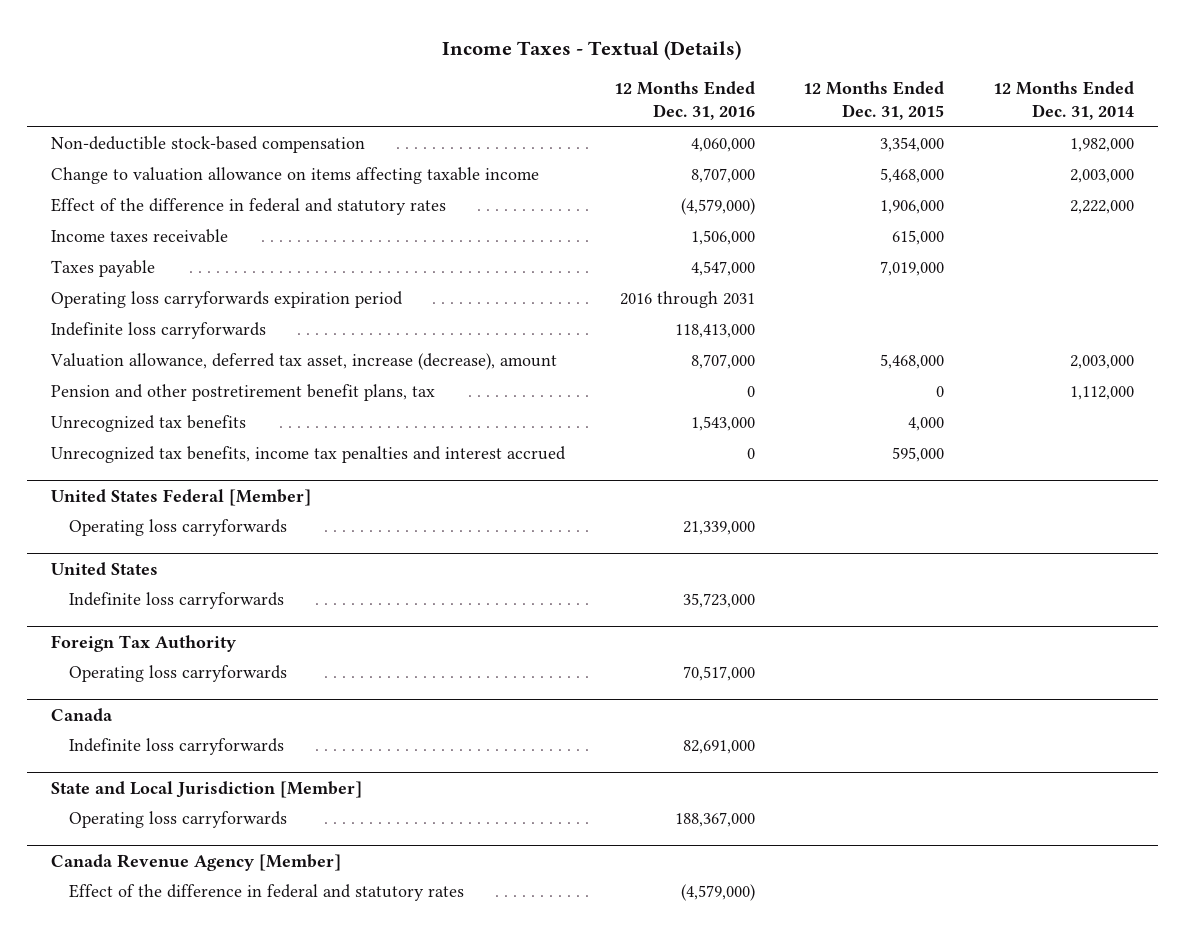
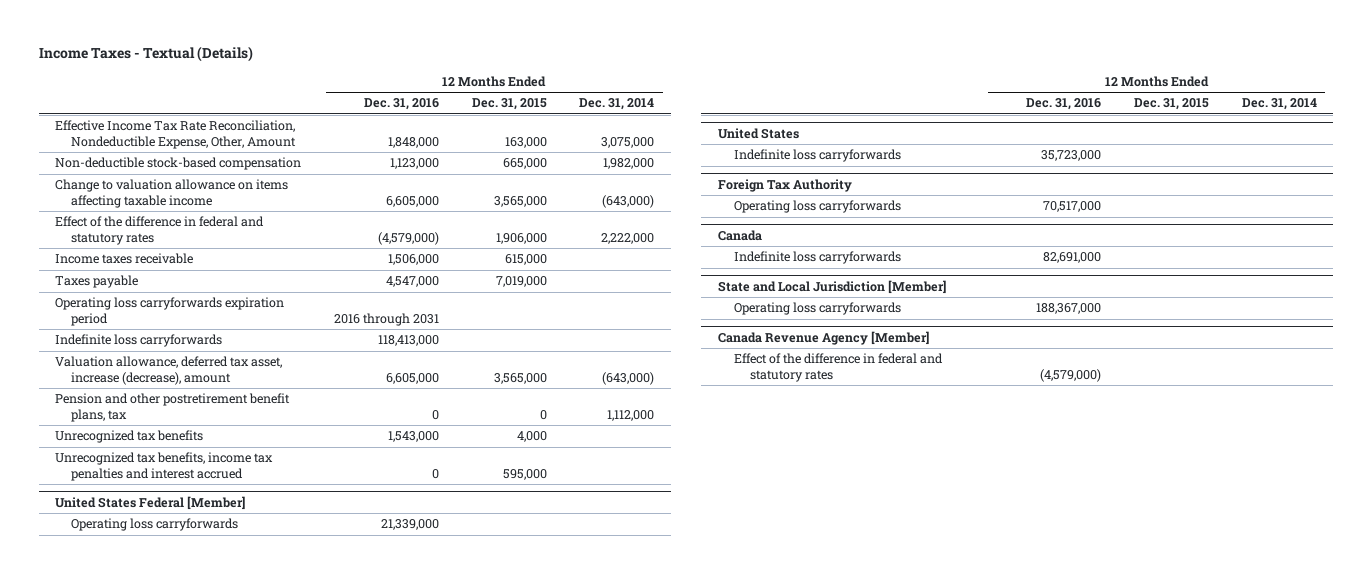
none -> [55,120,297,149] Effective Income Tax Rate Reconciliation, Nondeductible Expense, Other, Amount
[690,138,755,153] 4,060,000 -> [390,158,440,170] 1,123,000
[880,137,945,153] 3,354,000 -> [502,158,547,170] 665,000
[690,168,755,184] 8,707,000 -> [386,195,440,207] 6,605,000
[880,168,945,184] 5,468,000 -> [493,195,547,207] 3,565,000
[1069,169,1134,184] 2,003,000 -> [602,194,655,208] (643,000)
[690,354,755,370] 8,707,000 -> [386,372,440,384] 6,605,000
[880,354,945,370] 5,468,000 -> [493,372,547,384] 3,565,000
[1069,355,1134,370] 2,003,000 -> [602,371,655,385] (643,000)

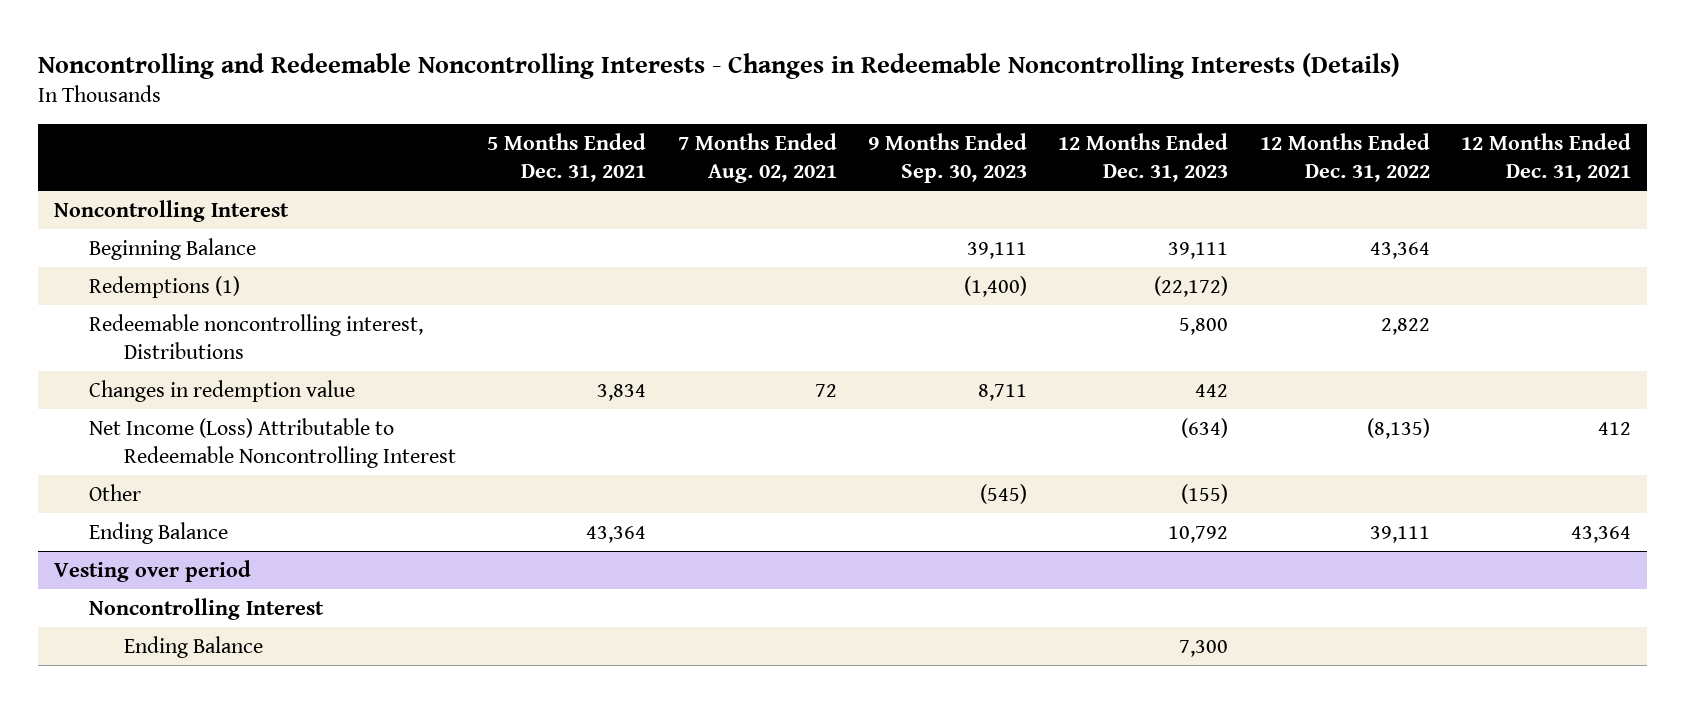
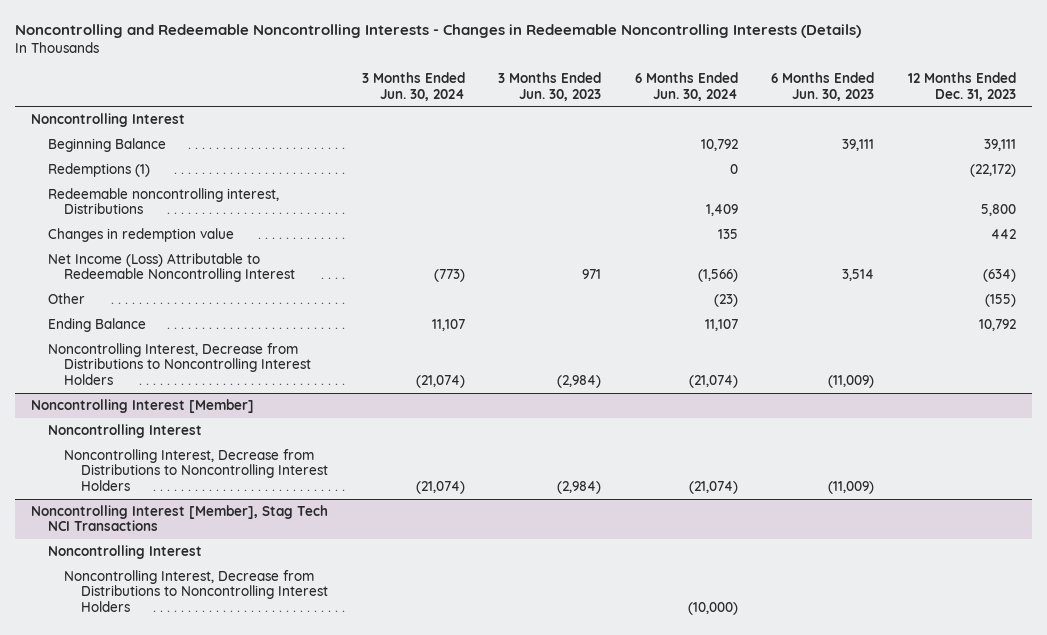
[487,133,647,182] 5 Months Ended Dec. 31, 2021 -> none
[677,133,837,183] 7 Months Ended Aug. 02, 2021 -> none
[868,133,1028,183] 9 Months Ended Sep. 30, 2023 -> none
[1259,133,1430,182] 12 Months Ended Dec. 31, 2022 -> none
[1461,133,1632,182] 12 Months Ended Dec. 31, 2021 -> none
none -> [361,72,465,101] 3 Months Ended Jun. 30, 2024
none -> [498,72,602,101] 3 Months Ended Jun. 30, 2023
none -> [634,72,738,101] 6 Months Ended Jun. 30, 2024
none -> [771,72,875,101] 6 Months Ended Jun. 30, 2023
[54,559,252,582] Vesting over period -> none
none -> [47,343,312,385] Noncontrolling Interest, Decrease from Distributions to Noncontrolling Interest Holders
none -> [31,399,255,414] Noncontrolling Interest [Member]
[123,635,263,658] Ending Balance -> none
none -> [64,449,328,491] Noncontrolling Interest, Decrease from Distributions to Noncontrolling Interest Holders
none -> [31,505,329,532] Noncontrolling Interest [Member], Stag Tech NCI Transactions
none -> [47,545,202,560] Noncontrolling Interest
none -> [64,570,328,612] Noncontrolling Interest, Decrease from Distributions to Noncontrolling Interest Holders

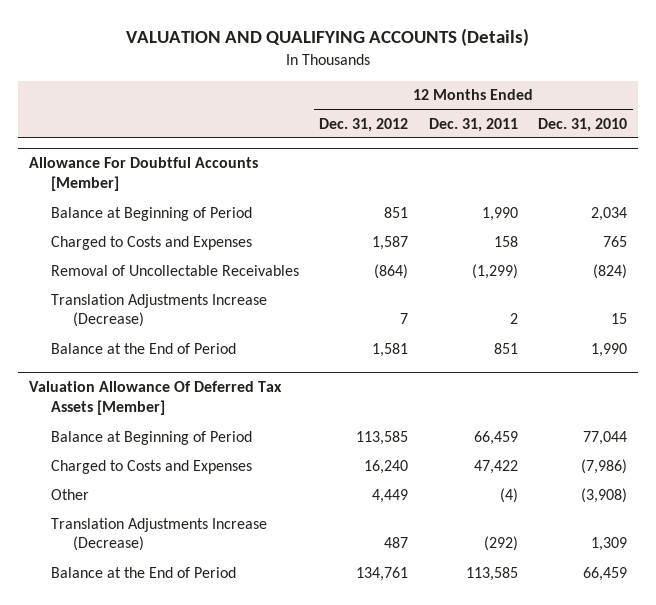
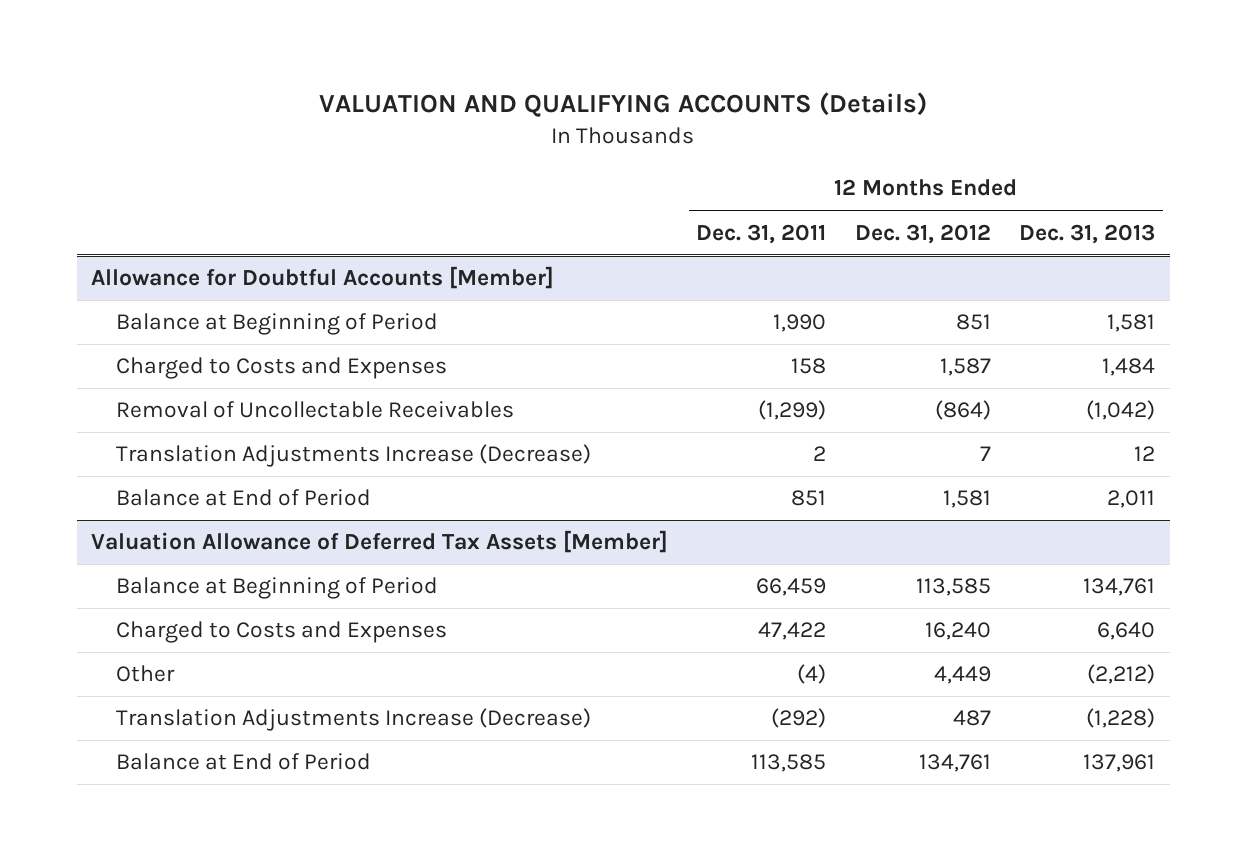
[538,117,628,132] Dec. 31, 2010 -> none
none -> [1019,223,1156,244] Dec. 31, 2013
[28,157,258,192] Allowance For Doubtful Accounts [Member] -> [90,266,554,290] Allowance for Doubtful Accounts [Member]
[50,342,236,354] Balance at the End of Period -> [116,489,372,507] Balance at End of Period
[28,381,282,416] Valuation Allowance Of Deferred Tax Assets [Member] -> [90,530,668,554] Valuation Allowance of Deferred Tax Assets [Member]
[50,566,236,578] Balance at the End of Period -> [116,753,372,771] Balance at End of Period

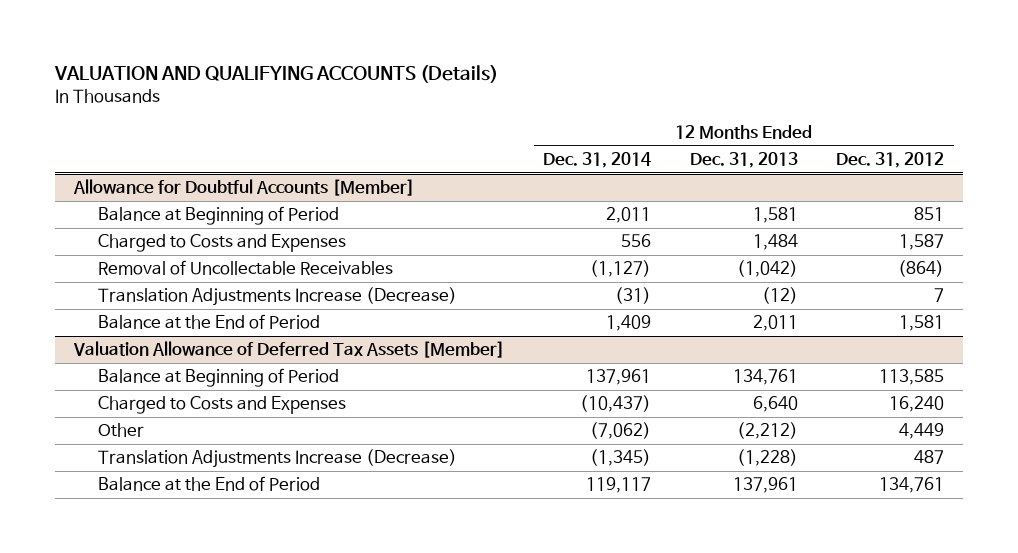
[696,223,827,244] Dec. 31, 2011 -> none
none -> [543,151,652,168] Dec. 31, 2014
[1134,446,1156,462] 12 -> [761,287,798,305] (12)
[116,489,372,507] Balance at End of Period -> [98,314,321,330] Balance at the End of Period
[116,753,372,771] Balance at End of Period -> [98,476,321,492] Balance at the End of Period

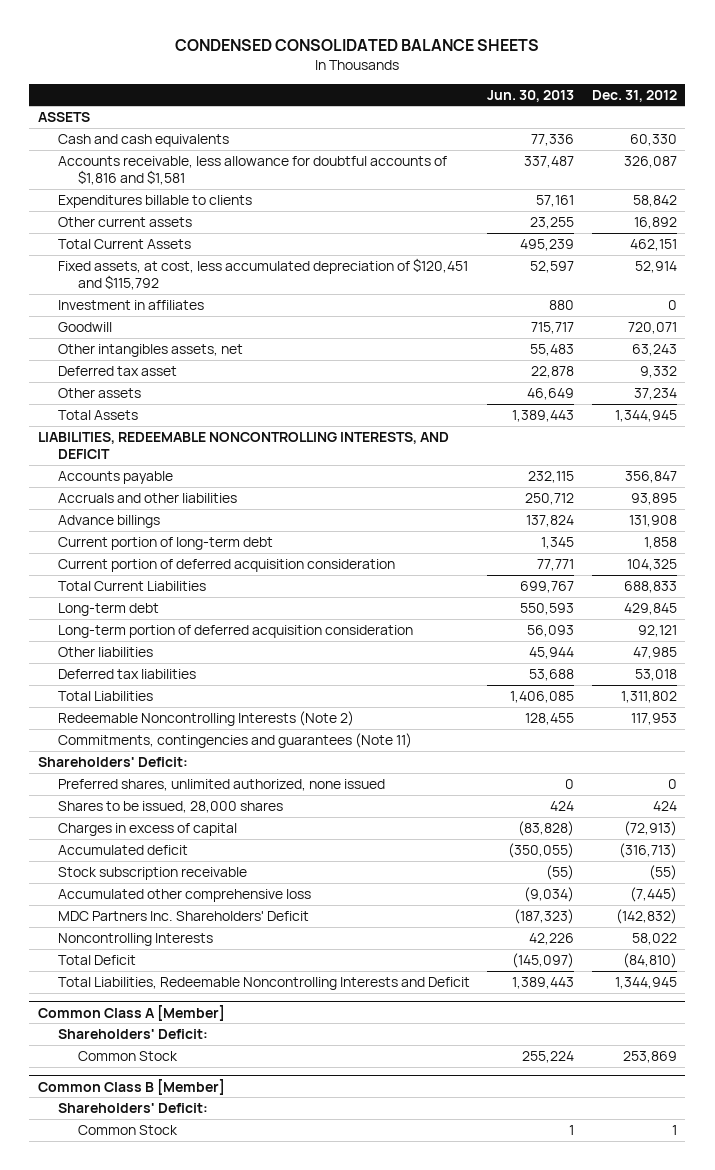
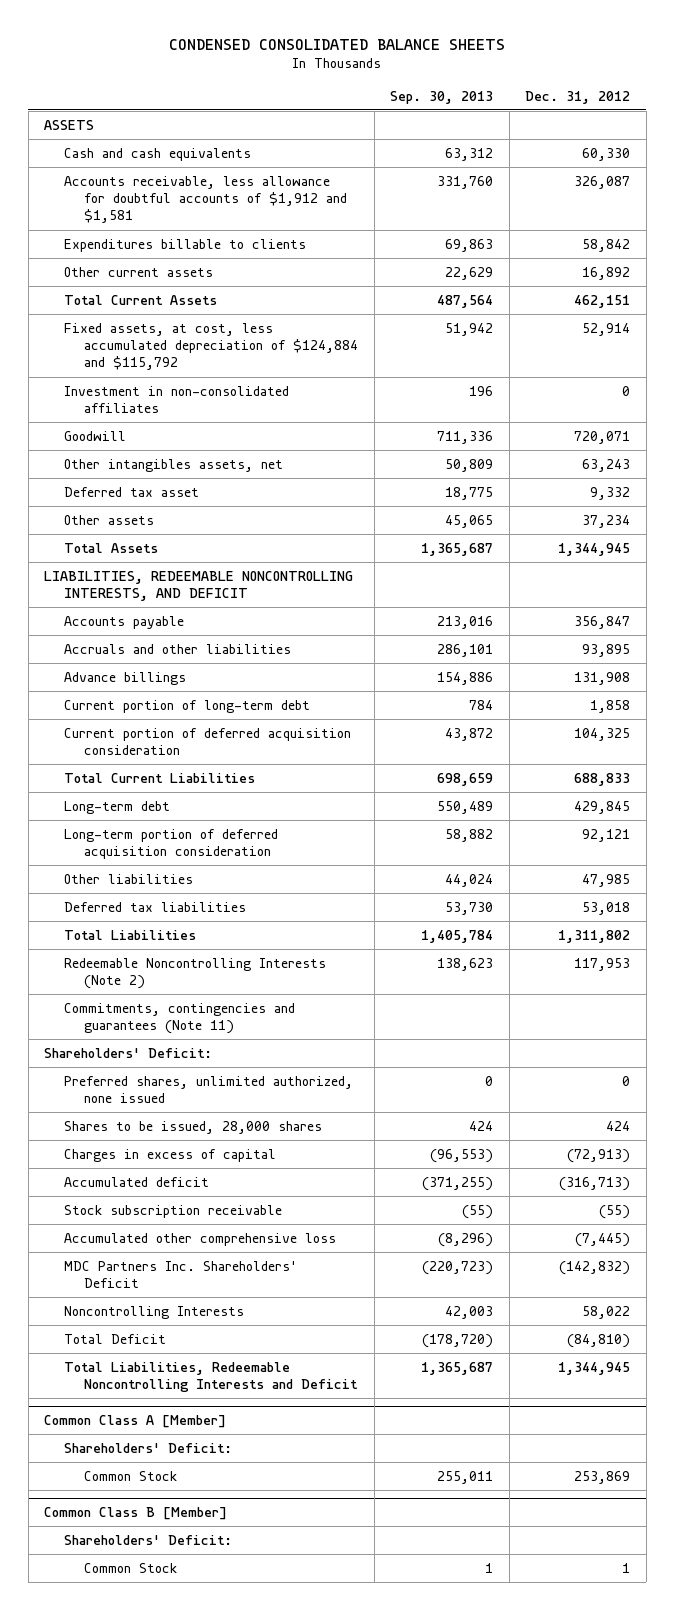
[487,89,575,102] Jun. 30, 2013 -> none
none -> [390,90,494,104] Sep. 30, 2013
[58,155,448,186] Accounts receivable, less allowance for doubtful accounts of $1,816 and $1,581 -> [64,175,348,224] Accounts receivable, less allowance for doubtful accounts of $1,912 and $1,581
[58,257,469,291] Fixed assets, at cost, less accumulated depreciation of $120,451 and $115,792 -> [64,322,359,371] Fixed assets, at cost, less accumulated depreciation of $124,884 and $115,792
[58,299,205,310] Investment in affiliates -> [64,385,290,414] Investment in non-consolidated affiliates

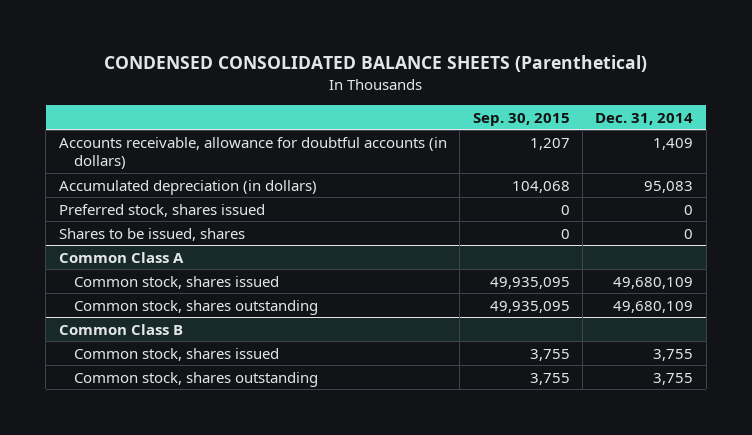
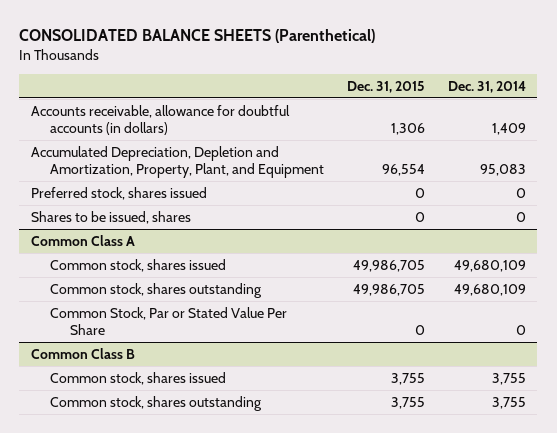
[104,55,648,73] CONDENSED CONSOLIDATED BALANCE SHEETS (Parenthetical) -> [19,28,376,43] CONSOLIDATED BALANCE SHEETS (Parenthetical)
[472,112,570,126] Sep. 30, 2015 -> none
none -> [346,80,425,93] Dec. 31, 2015
[58,179,317,195] Accumulated depreciation (in dollars) -> [30,145,325,179] Accumulated Depreciation, Depletion and Amortization, Property, Plant, and Equipment
none -> [50,306,288,336] Common Stock, Par or Stated Value Per Share

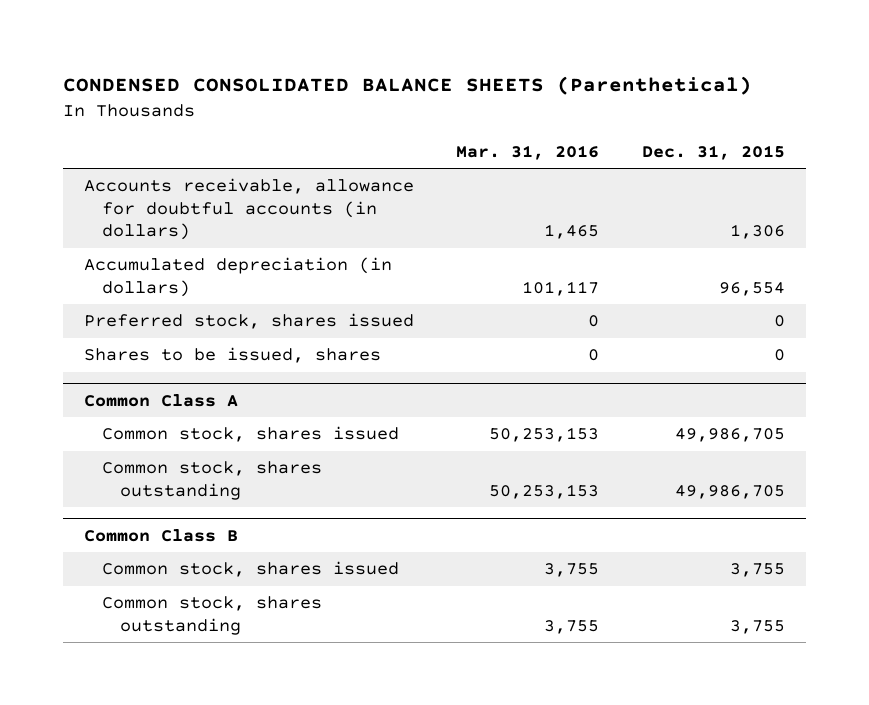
[19,28,376,43] CONSOLIDATED BALANCE SHEETS (Parenthetical) -> [62,76,752,96] CONDENSED CONSOLIDATED BALANCE SHEETS (Parenthetical)
[447,80,526,93] Dec. 31, 2014 -> none
none -> [456,145,600,161] Mar. 31, 2016
[30,145,325,179] Accumulated Depreciation, Depletion and Amortization, Property, Plant, and Equipment -> [83,257,392,297] Accumulated depreciation (in dollars)
[50,306,288,336] Common Stock, Par or Stated Value Per Share -> none

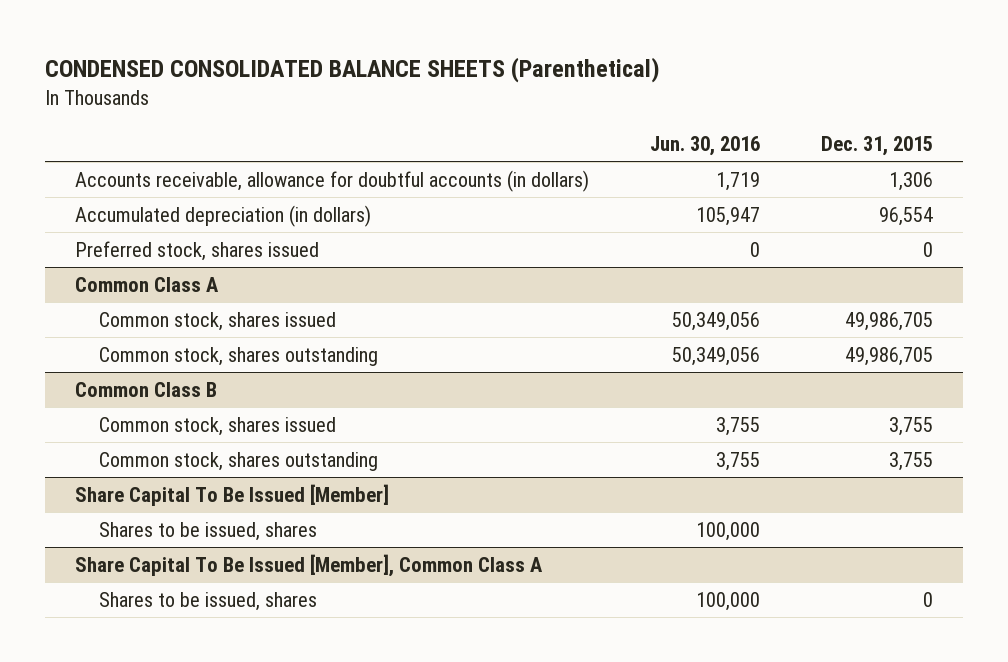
[456,145,600,161] Mar. 31, 2016 -> none
none -> [650,135,761,156] Jun. 30, 2016
[83,347,381,364] Shares to be issued, shares -> none
none -> [75,484,390,507] Share Capital To Be Issued [Member]
none -> [98,522,317,542] Shares to be issued, shares
none -> [75,554,544,578] Share Capital To Be Issued [Member], Common Class A
none -> [98,592,317,612] Shares to be issued, shares

